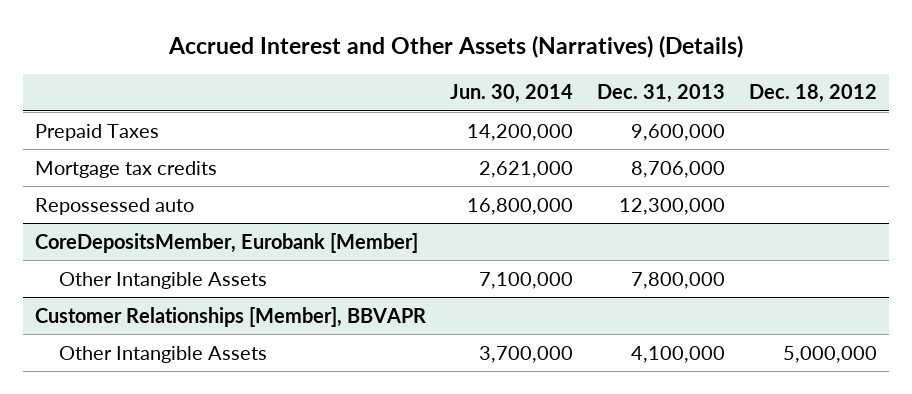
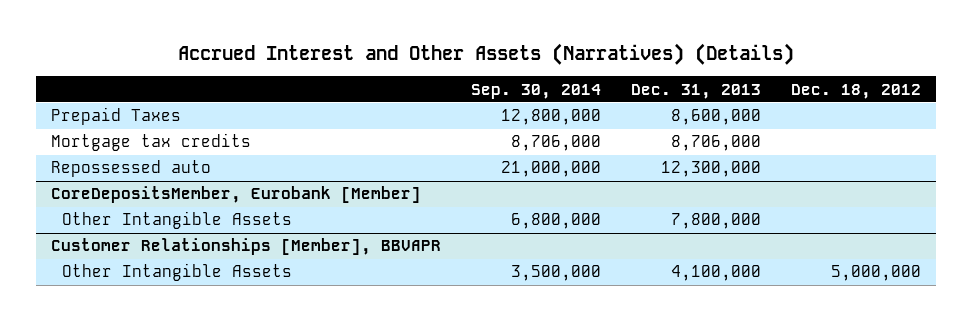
[449,84,573,104] Jun. 30, 2014 -> none
none -> [470,83,601,99] Sep. 30, 2014
[630,123,725,141] 9,600,000 -> [670,109,761,126] 8,600,000

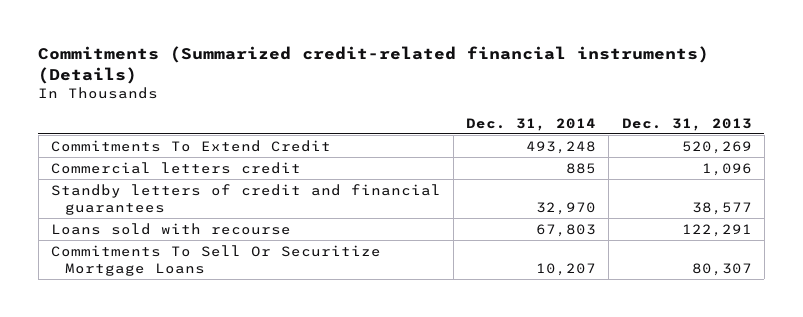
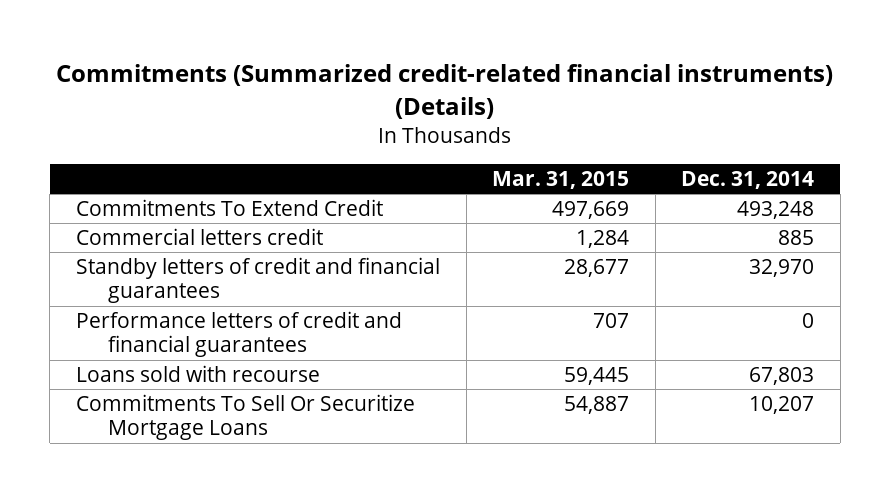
[621,117,752,131] Dec. 31, 2013 -> none
none -> [492,171,630,190] Mar. 31, 2015
none -> [75,311,402,358] Performance letters of credit and financial guarantees

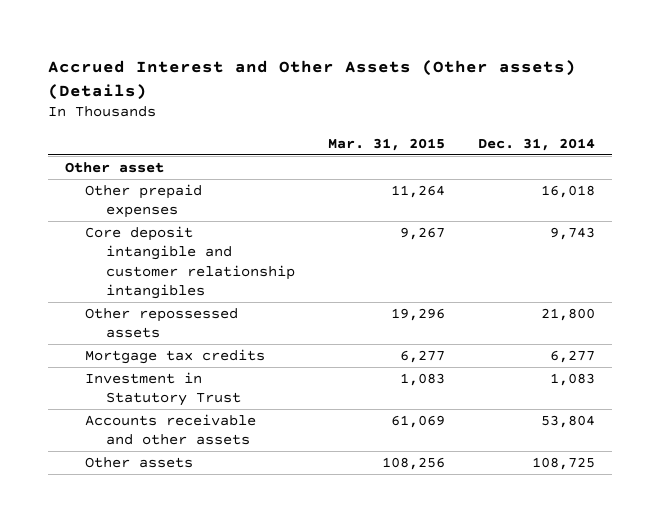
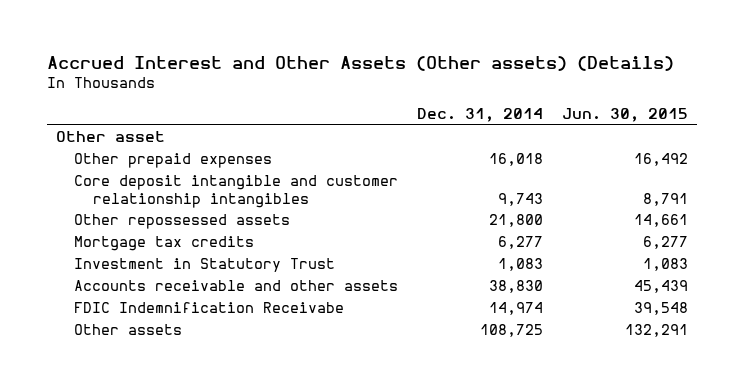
[327,137,445,151] Mar. 31, 2015 -> none
none -> [562,108,689,123] Jun. 30, 2015
[541,415,596,429] 53,804 -> [489,280,544,294] 38,830
none -> [74,302,345,314] FDIC Indemnification Receivabe

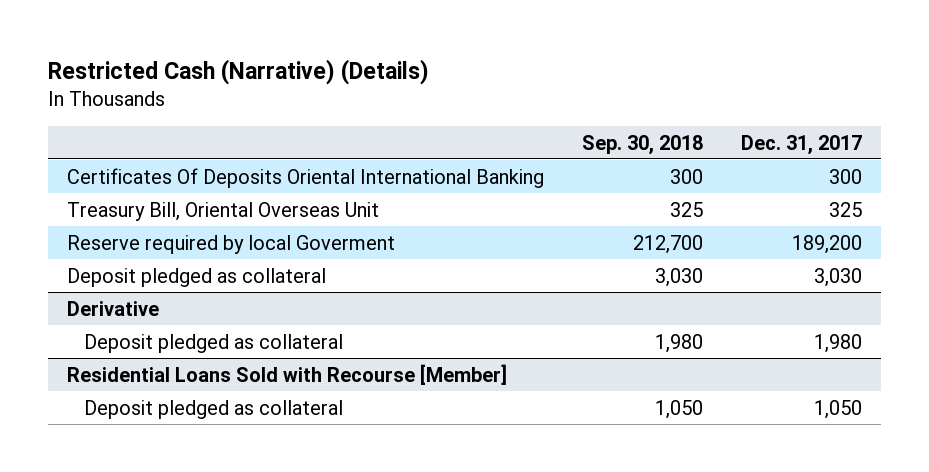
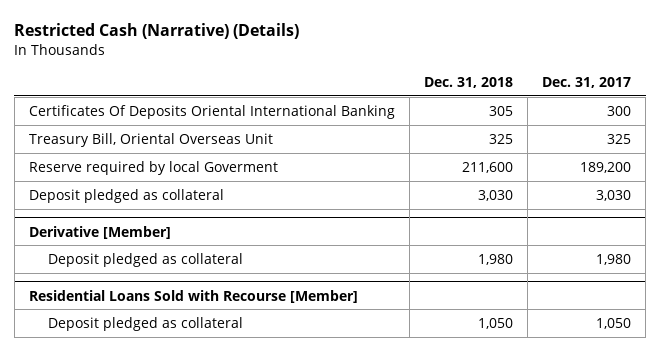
[581,134,703,155] Sep. 30, 2018 -> none
none -> [423,77,513,89] Dec. 31, 2018
[66,300,159,316] Derivative -> [28,225,171,239] Derivative [Member]

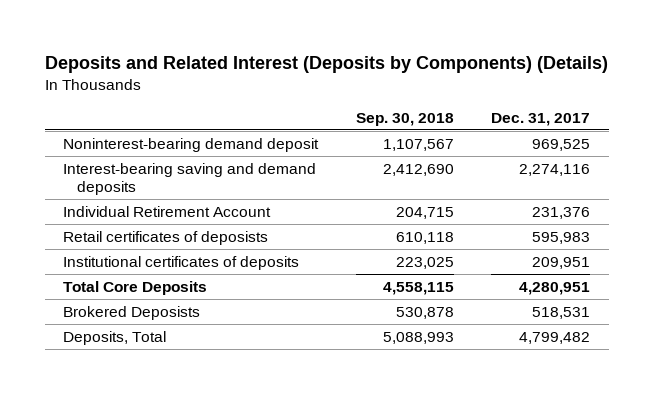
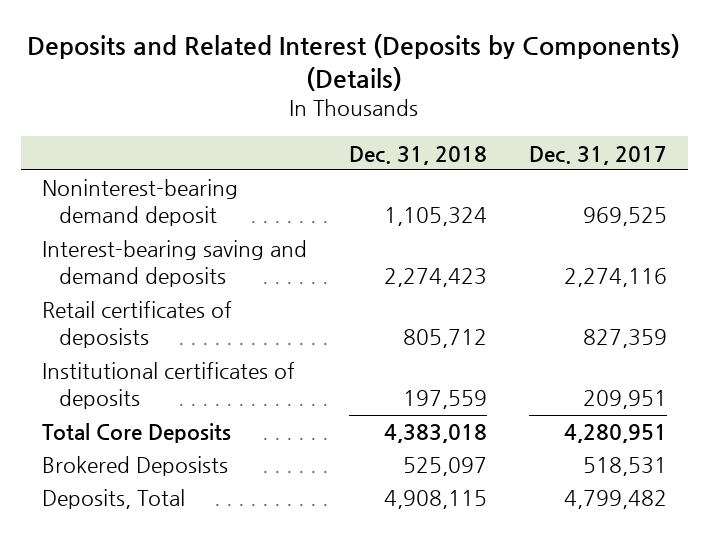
[355,112,454,126] Sep. 30, 2018 -> none
none -> [348,145,487,165] Dec. 31, 2018
[63,205,272,217] Individual Retirement Account -> none
[532,231,591,244] 595,983 -> [582,329,667,349] 827,359

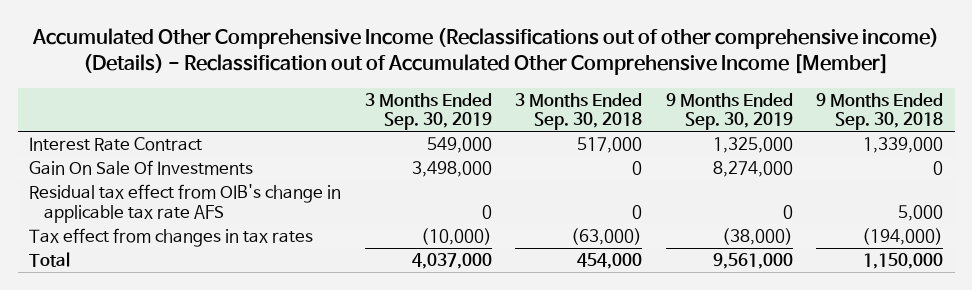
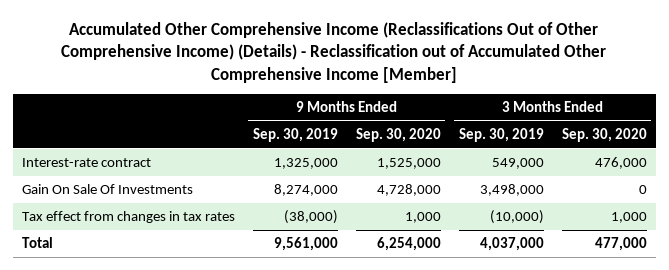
[32,28,940,76] Accumulated Other Comprehensive Income (Reclassifications out of other comprehensive income) (Details) - Reclassification out of Accumulated Other Comprehensive Income [Member] -> [61,22,607,83] Accumulated Other Comprehensive Income (Reclassifications Out of Other Comprehensive Income) (Details) - Reclassification out of Accumulated Other Comprehensive Income [Member]
[515,92,643,131] 3 Months Ended Sep. 30, 2018 -> none
[815,92,943,131] 9 Months Ended Sep. 30, 2018 -> none
none -> [355,127,441,142] Sep. 30, 2020
none -> [561,127,647,142] Sep. 30, 2020
[29,137,203,152] Interest Rate Contract -> [21,158,151,168] Interest-rate contract
[29,184,342,223] Residual tax effect from OIB's change in applicable tax rate AFS -> none

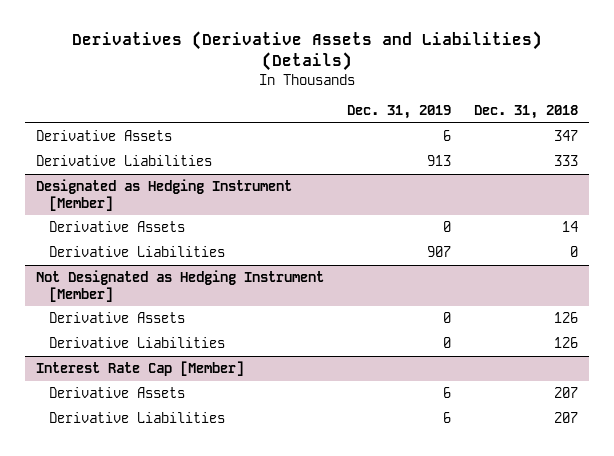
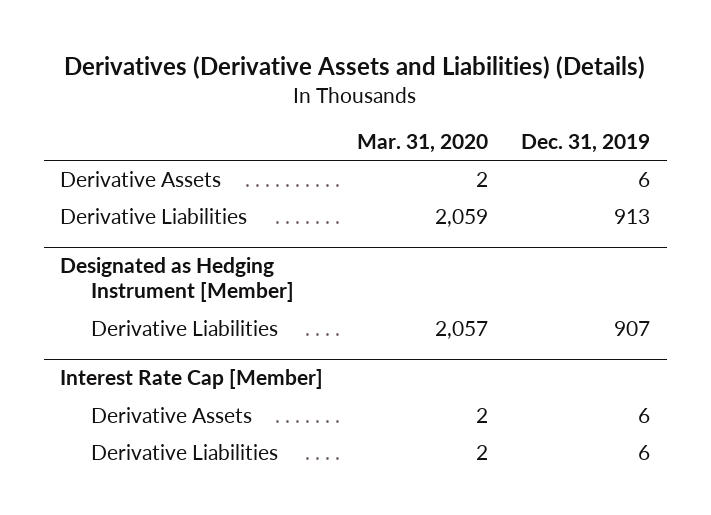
[473,105,578,120] Dec. 31, 2018 -> none
none -> [356,133,488,153] Mar. 31, 2020
[48,221,185,233] Derivative Assets -> none
[35,270,324,302] Not Designated as Hedging Instrument [Member] -> none
[48,312,185,324] Derivative Assets -> none
[48,337,225,349] Derivative Liabilities -> none

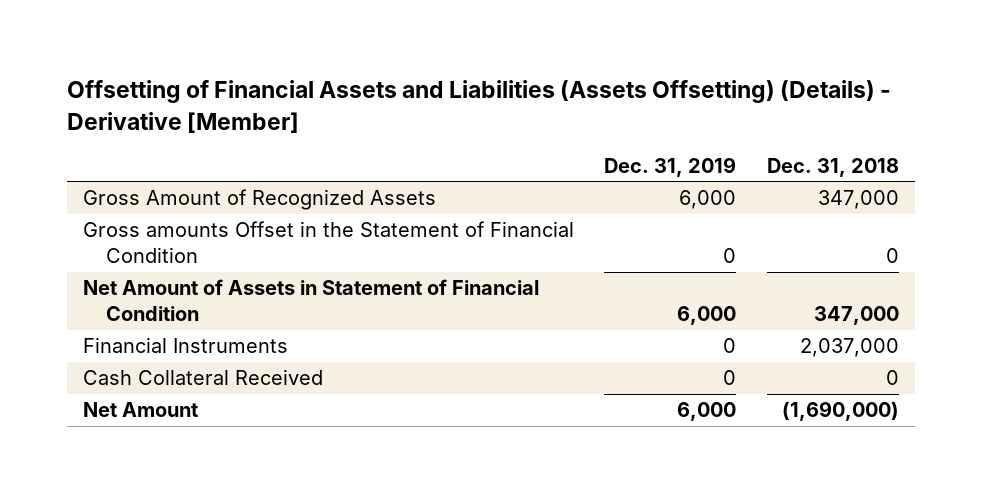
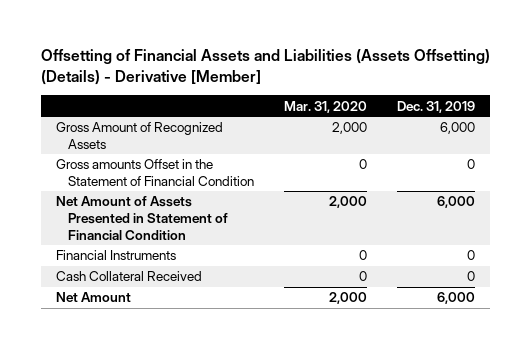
[767,157,900,177] Dec. 31, 2018 -> none
none -> [284,100,368,113] Mar. 31, 2020
[82,279,539,322] Net Amount of Assets in Statement of Financial Condition -> [55,196,229,240] Net Amount of Assets Presented in Statement of Financial Condition

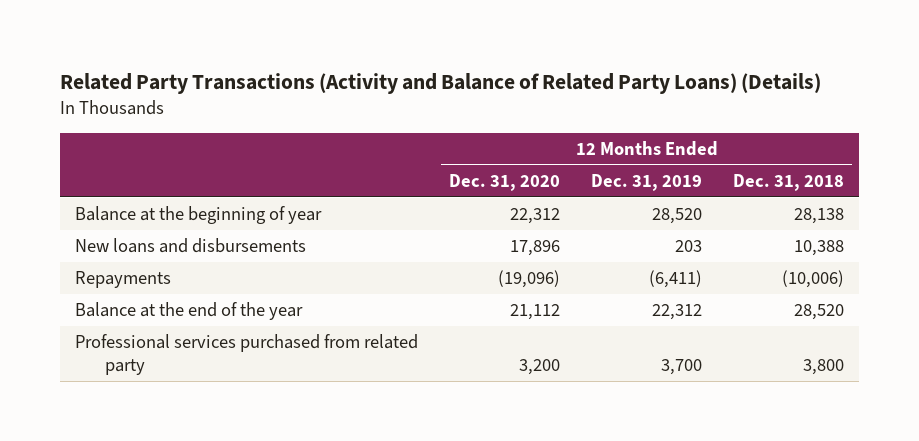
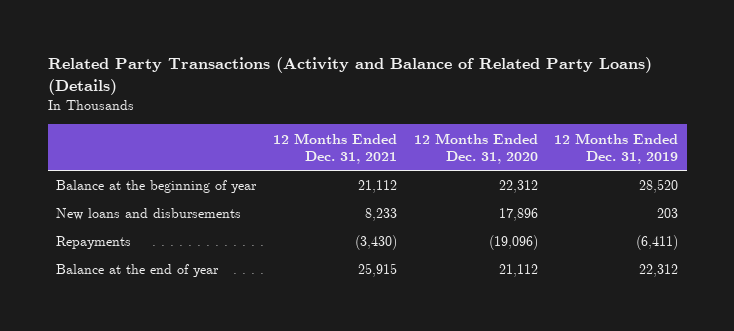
[732,173,844,191] Dec. 31, 2018 -> none
none -> [272,132,397,165] 12 Months Ended Dec. 31, 2021
[75,334,419,376] Professional services purchased from related party -> none
[75,302,304,321] Balance at the end of the year -> [55,264,219,278] Balance at the end of year

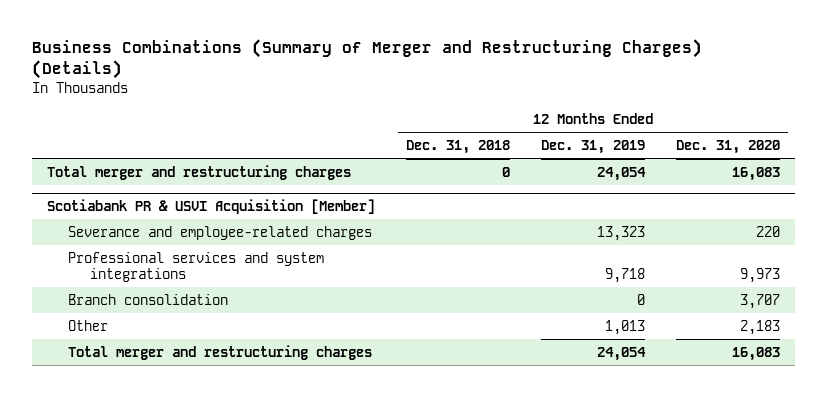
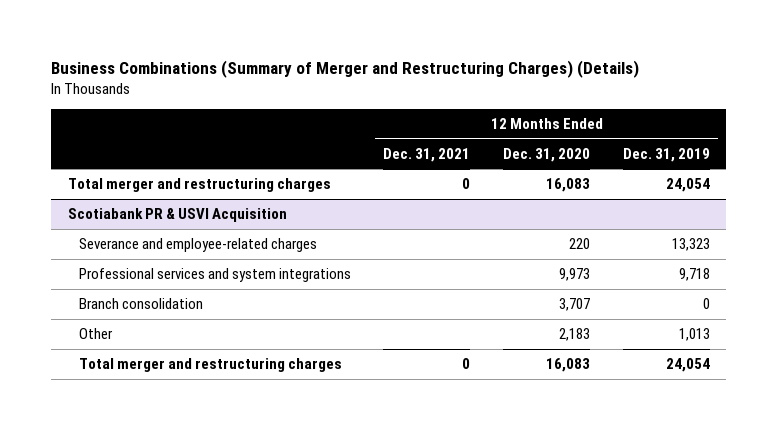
[406,139,511,154] Dec. 31, 2018 -> none
none -> [383,147,471,162] Dec. 31, 2021
[47,198,376,214] Scotiabank PR & USVI Acquisition [Member] -> [67,208,287,223] Scotiabank PR & USVI Acquisition

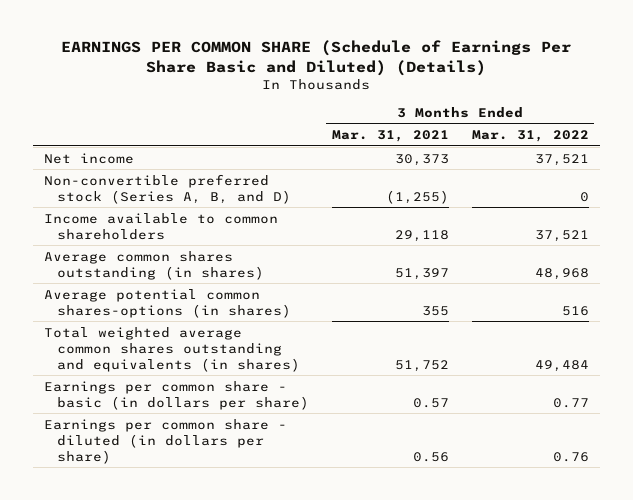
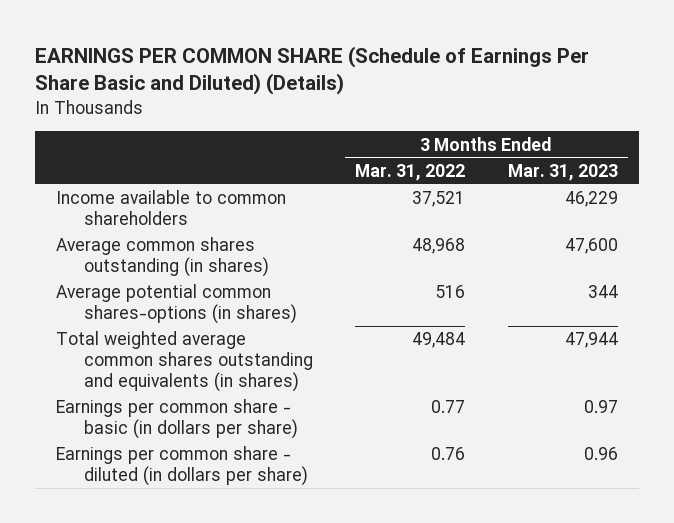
[331,130,449,143] Mar. 31, 2021 -> none
none -> [507,163,618,181] Mar. 31, 2023
[44,152,135,164] Net income -> none
[44,173,292,204] Non-convertible preferred stock (Series A, B, and D) -> none

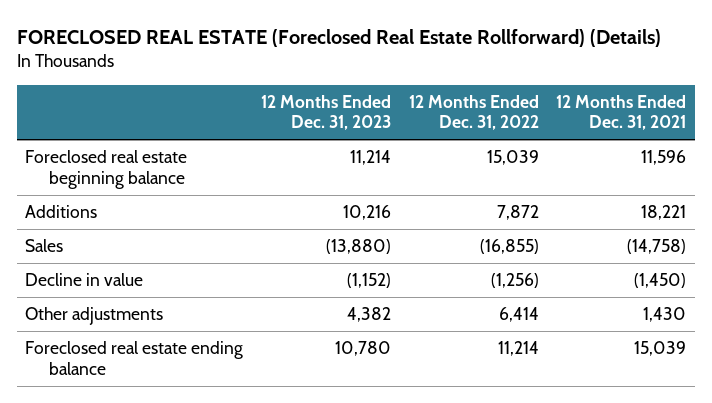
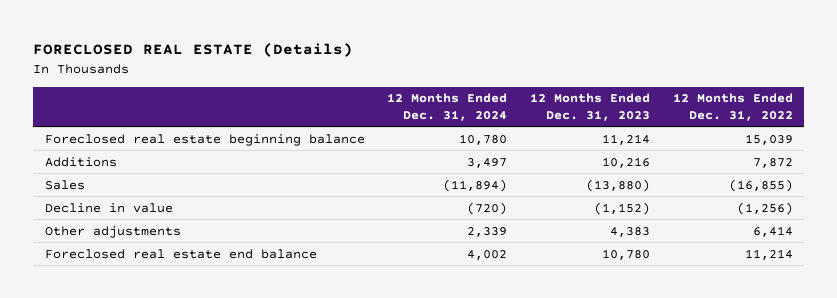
[16,28,661,47] FORECLOSED REAL ESTATE (Foreclosed Real Estate Rollforward) (Details) -> [33,43,354,58] FORECLOSED REAL ESTATE (Details)
[556,94,687,131] 12 Months Ended Dec. 31, 2021 -> none
none -> [387,93,508,121] 12 Months Ended Dec. 31, 2024
[346,307,391,323] 4,382 -> [610,226,651,237] 4,383
[25,341,244,375] Foreclosed real estate ending balance -> [44,248,317,259] Foreclosed real estate end balance

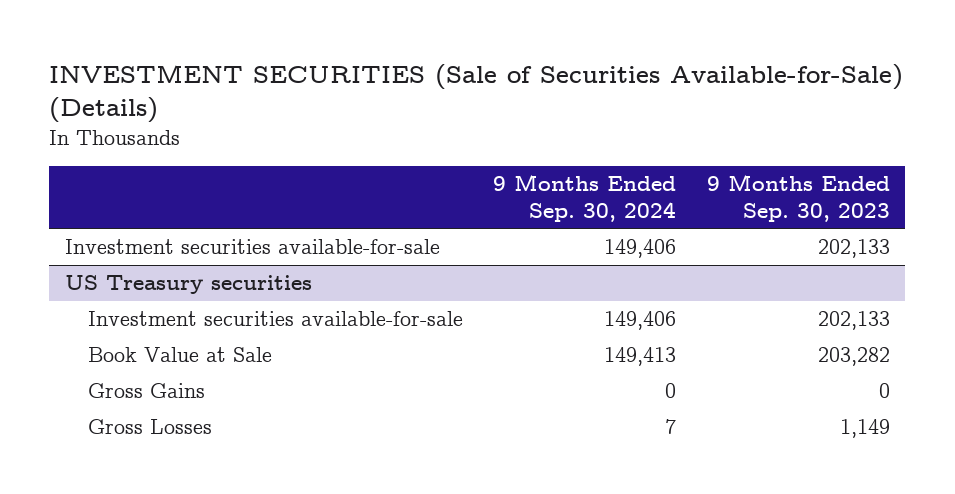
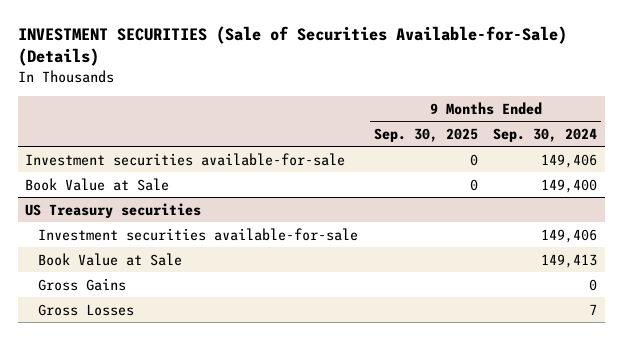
[706,174,890,222] 9 Months Ended Sep. 30, 2023 -> none
none -> [373,127,478,142] Sep. 30, 2025
none -> [25,177,170,191] Book Value at Sale

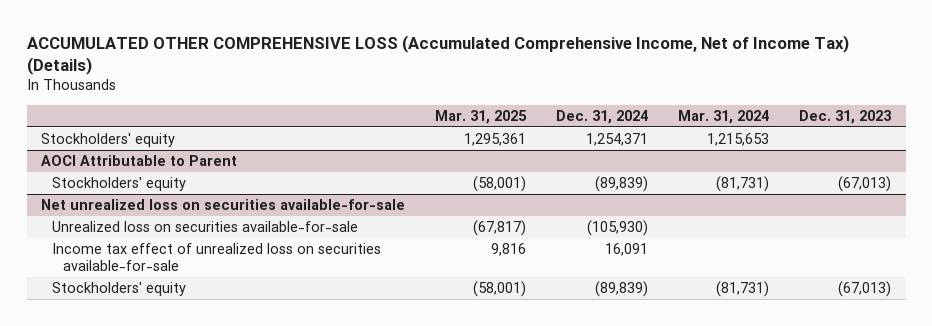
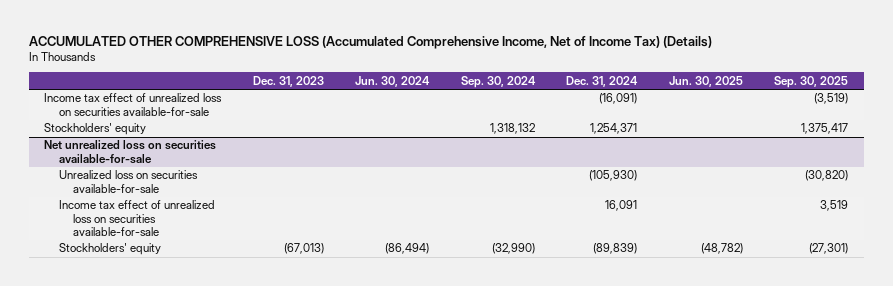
[435,109,528,124] Mar. 31, 2025 -> none
[677,109,769,124] Mar. 31, 2024 -> none
none -> [355,75,431,87] Jun. 30, 2024
none -> [460,75,536,88] Sep. 30, 2024
none -> [668,75,743,87] Jun. 30, 2025
none -> [774,75,849,88] Sep. 30, 2025
none -> [44,93,223,116] Income tax effect of unrealized loss on securities available-for-sale
[41,155,238,167] AOCI Attributable to Parent -> none
[52,177,187,192] Stockholders' equity -> none

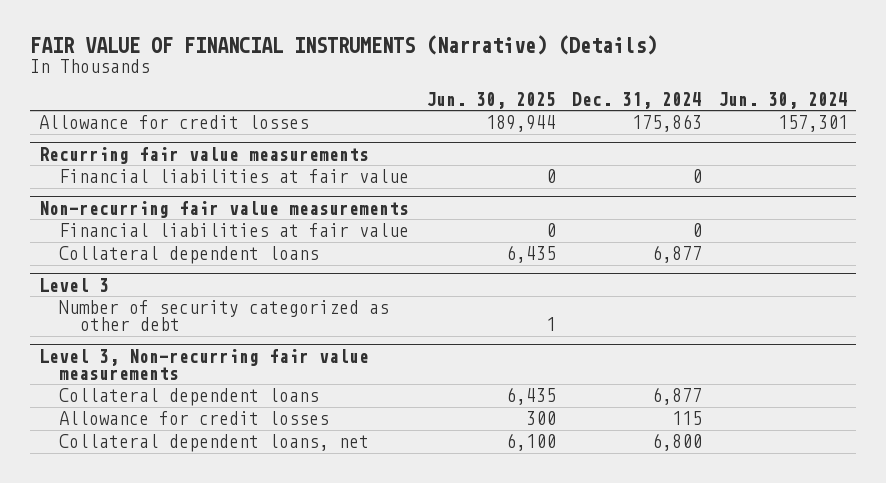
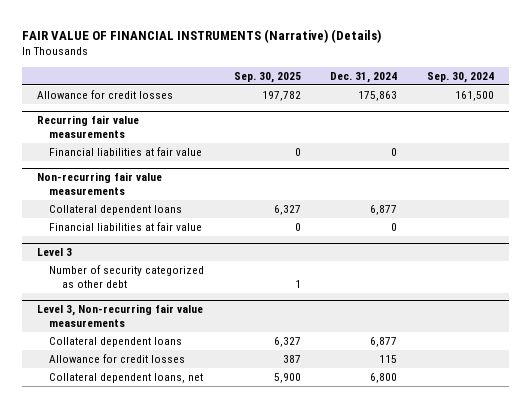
[425,91,556,109] Jun. 30, 2025 -> none
[717,91,848,109] Jun. 30, 2024 -> none
none -> [233,71,301,83] Sep. 30, 2025
none -> [426,71,494,83] Sep. 30, 2024
[59,223,410,238] Financial liabilities at fair value -> [49,222,203,232] Financial liabilities at fair value

